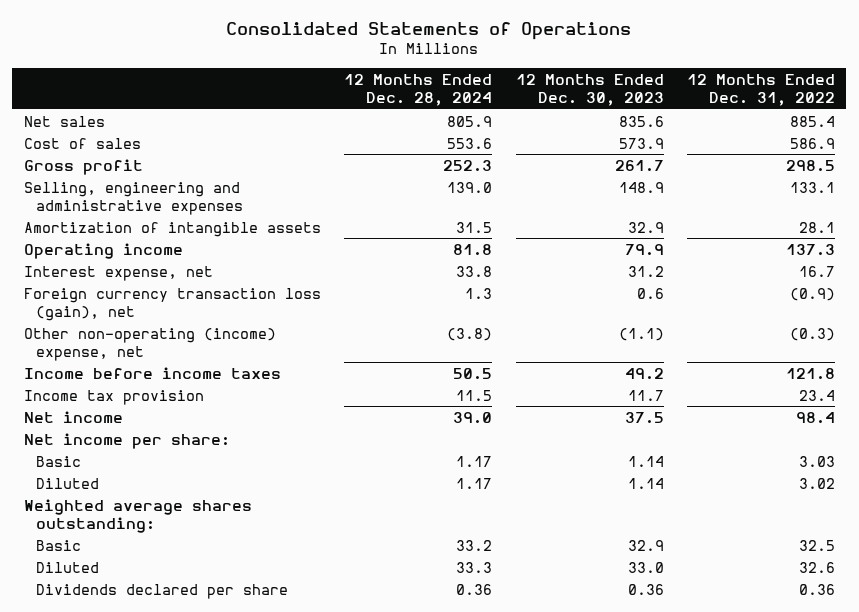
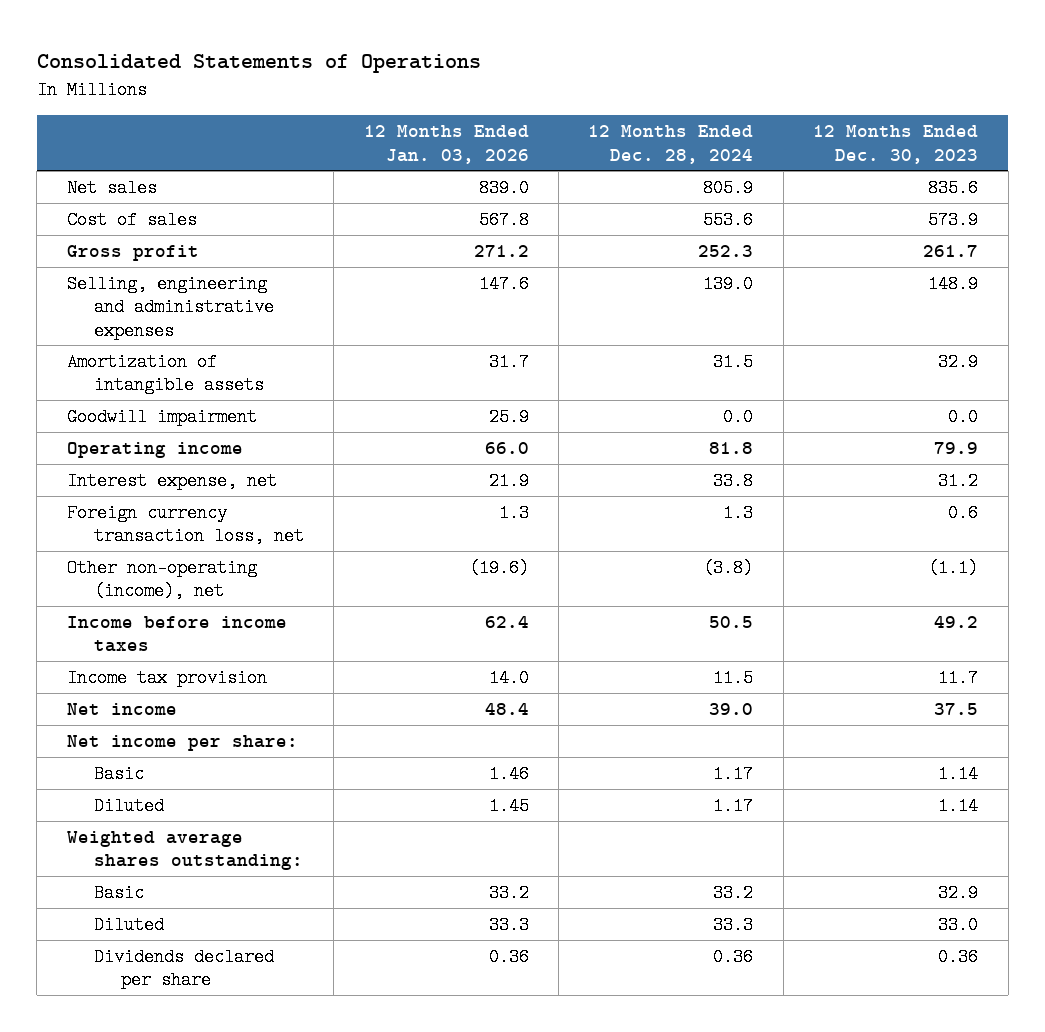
[686,74,835,107] 12 Months Ended Dec. 31, 2022 -> none
none -> [363,125,529,164] 12 Months Ended Jan. 03, 2026
none -> [66,408,257,427] Goodwill impairment
[23,287,321,321] Foreign currency transaction loss (gain), net -> [66,504,304,546] Foreign currency transaction loss, net
[23,327,276,361] Other non-operating (income) expense, net -> [66,559,257,601] Other non-operating (income), net

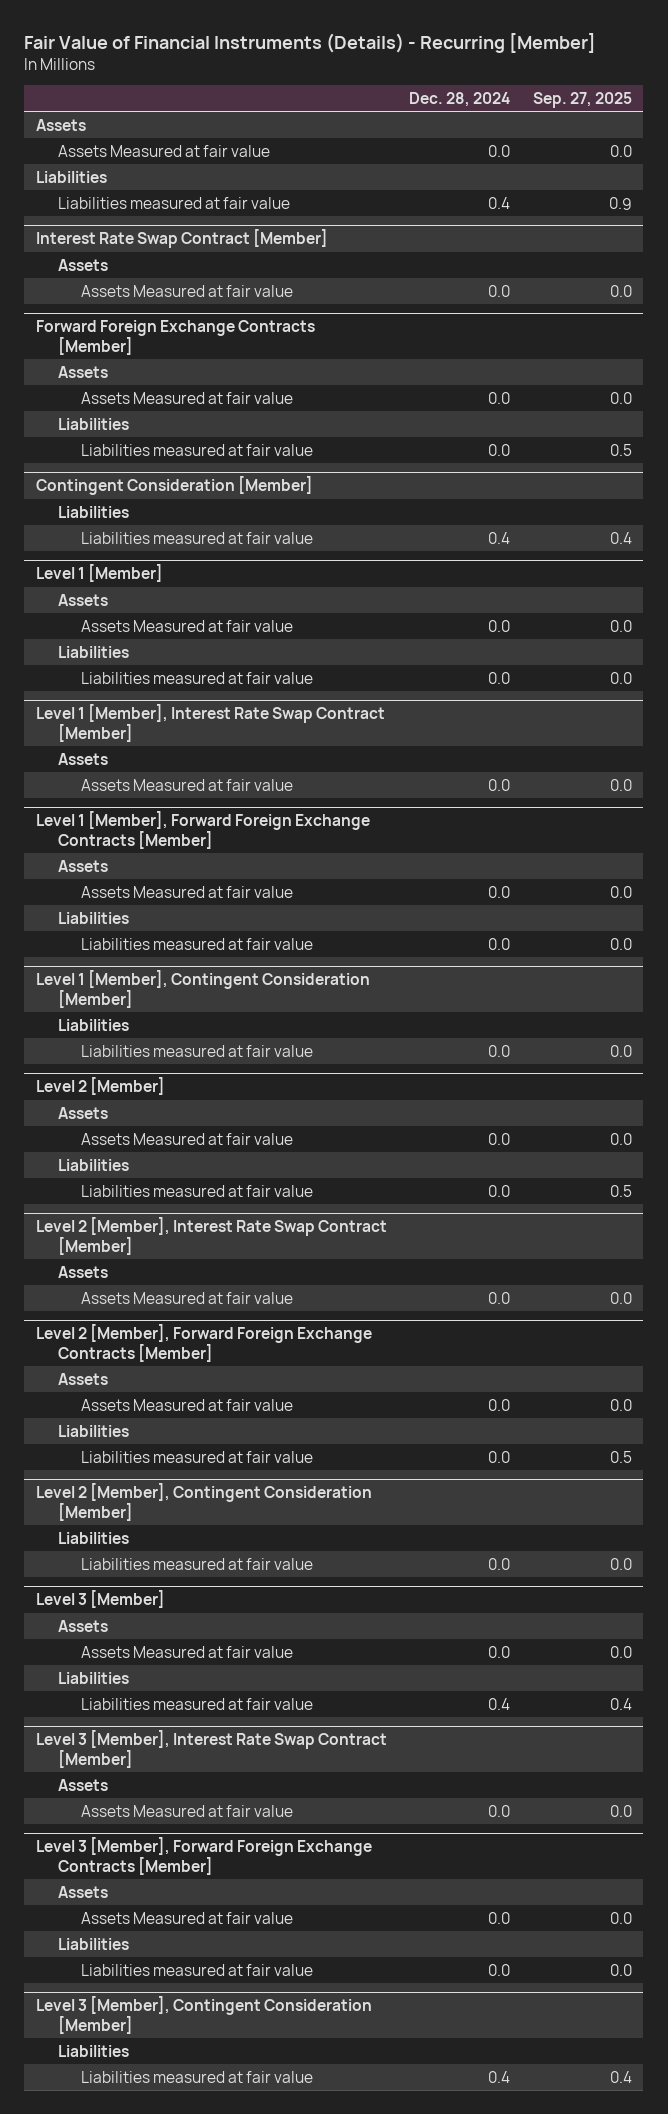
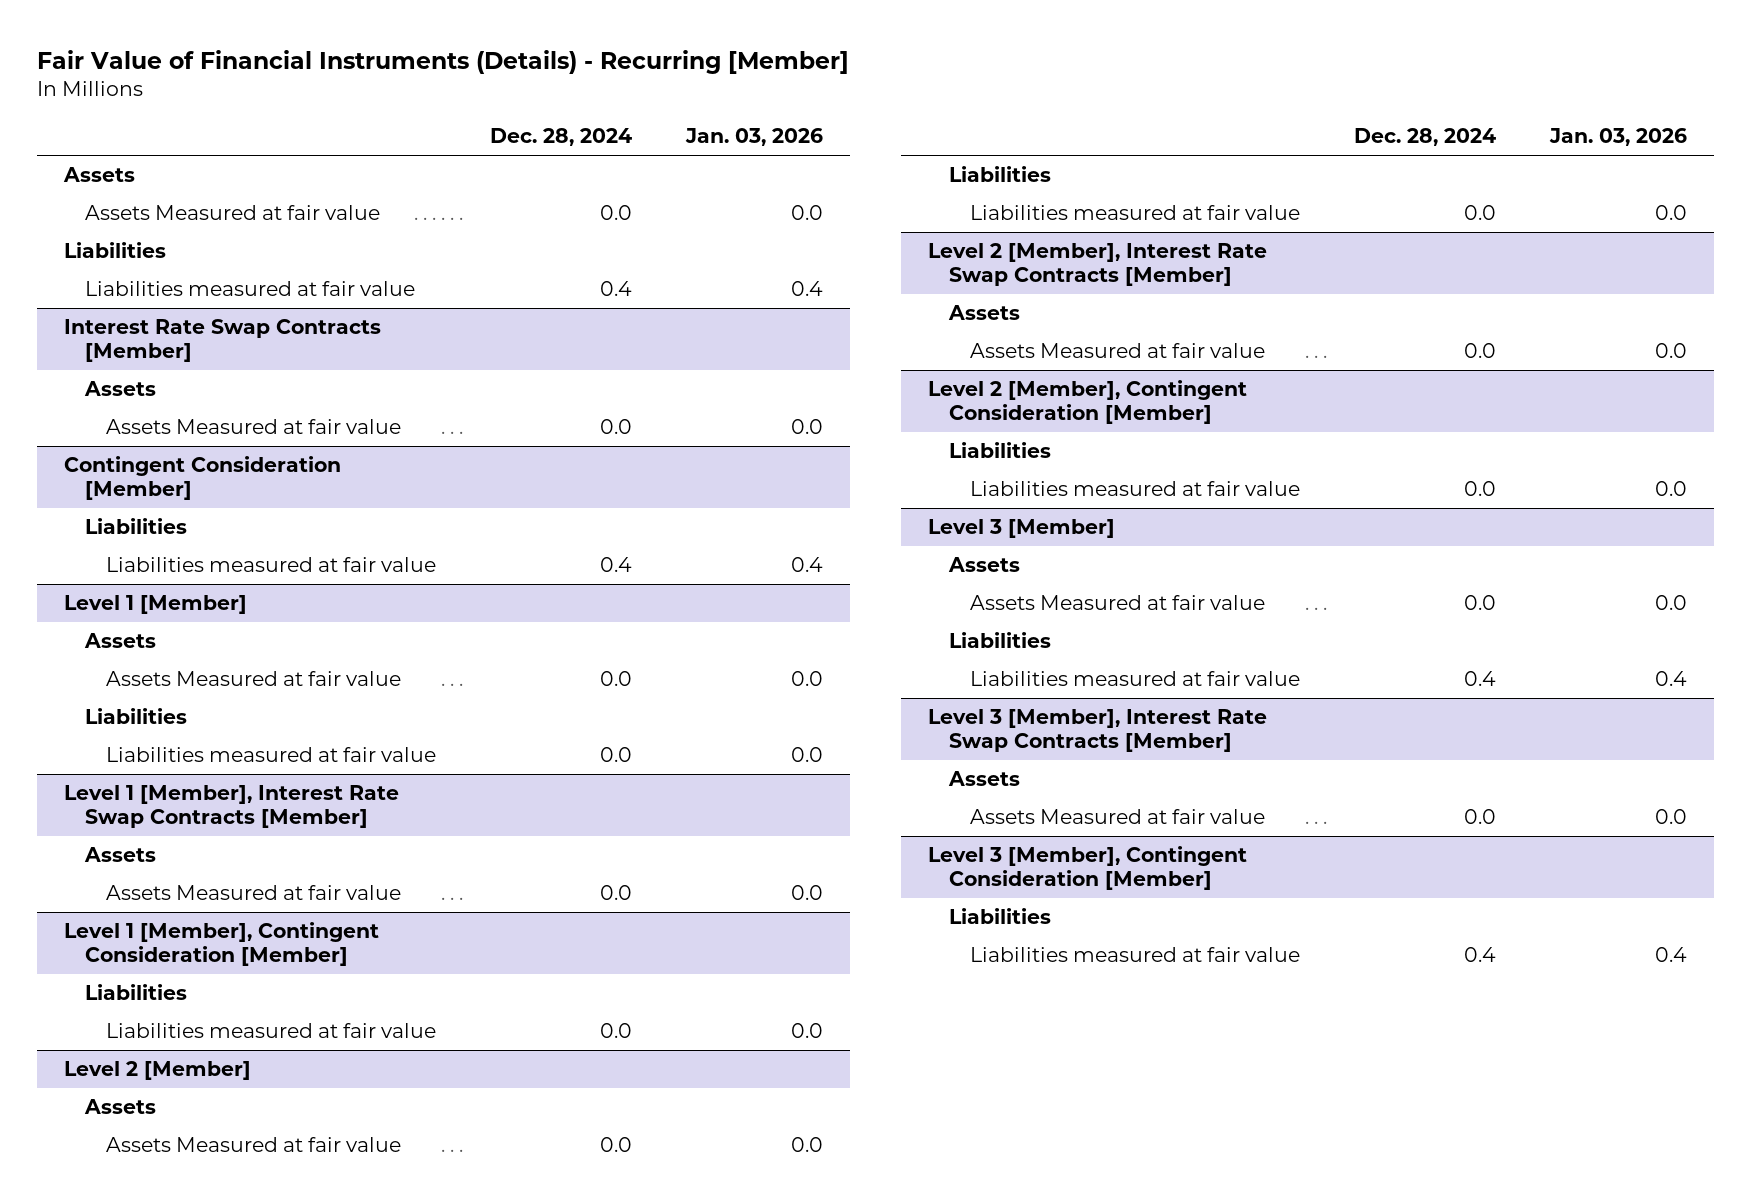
[532,91,632,108] Sep. 27, 2025 -> none
none -> [685,128,824,147] Jan. 03, 2026
[58,258,109,271] Assets -> none
[80,284,293,297] Assets Measured at fair value -> none
[35,320,315,355] Forward Foreign Exchange Contracts [Member] -> none
[35,229,328,249] Interest Rate Swap Contract [Member] -> [64,319,382,362] Interest Rate Swap Contracts [Member]
[58,417,130,430] Liabilities -> none
[80,443,313,456] Liabilities measured at fair value -> none
[58,752,109,765] Assets -> none
[80,778,293,791] Assets Measured at fair value -> none
[35,811,370,849] Level 1 [Member], Forward Foreign Exchange Contracts [Member] -> none
[35,704,385,742] Level 1 [Member], Interest Rate Swap Contract [Member] -> [64,785,400,828] Level 1 [Member], Interest Rate Swap Contracts [Member]
[58,911,130,924] Liabilities -> none
[80,937,313,950] Liabilities measured at fair value -> none
[58,1265,109,1278] Assets -> none
[80,1291,293,1304] Assets Measured at fair value -> none
[35,1324,372,1362] Level 2 [Member], Forward Foreign Exchange Contracts [Member] -> none
[35,1217,387,1255] Level 2 [Member], Interest Rate Swap Contract [Member] -> [927,243,1267,286] Level 2 [Member], Interest Rate Swap Contracts [Member]
[58,1424,130,1437] Liabilities -> none
[80,1450,313,1463] Liabilities measured at fair value -> none
[58,1778,109,1791] Assets -> none
[80,1804,293,1817] Assets Measured at fair value -> none
[35,1837,372,1875] Level 3 [Member], Forward Foreign Exchange Contracts [Member] -> none
[35,1730,387,1768] Level 3 [Member], Interest Rate Swap Contract [Member] -> [927,709,1267,752] Level 3 [Member], Interest Rate Swap Contracts [Member]
[58,1937,130,1950] Liabilities -> none
[80,1963,313,1976] Liabilities measured at fair value -> none

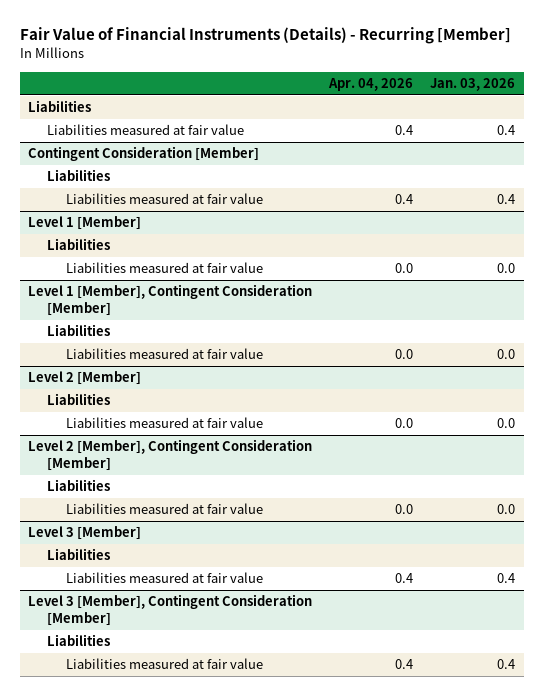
[490,128,633,147] Dec. 28, 2024 -> none
none -> [328,77,414,91] Apr. 04, 2026
[63,167,136,183] Assets -> none
[85,205,381,221] Assets Measured at fair value -> none
[64,319,382,362] Interest Rate Swap Contracts [Member] -> none
[84,381,157,397] Assets -> none
[106,419,402,435] Assets Measured at fair value -> none
[84,633,157,649] Assets -> none
[106,671,402,687] Assets Measured at fair value -> none
[64,785,400,828] Level 1 [Member], Interest Rate Swap Contracts [Member] -> none
[84,847,157,863] Assets -> none
[106,885,402,901] Assets Measured at fair value -> none
[84,1099,157,1115] Assets -> none
[106,1137,402,1153] Assets Measured at fair value -> none
[927,243,1267,286] Level 2 [Member], Interest Rate Swap Contracts [Member] -> none
[947,305,1020,321] Assets -> none
[969,343,1265,359] Assets Measured at fair value -> none
[947,557,1020,573] Assets -> none
[969,595,1265,611] Assets Measured at fair value -> none
[927,709,1267,752] Level 3 [Member], Interest Rate Swap Contracts [Member] -> none
[947,771,1020,787] Assets -> none
[969,809,1265,825] Assets Measured at fair value -> none

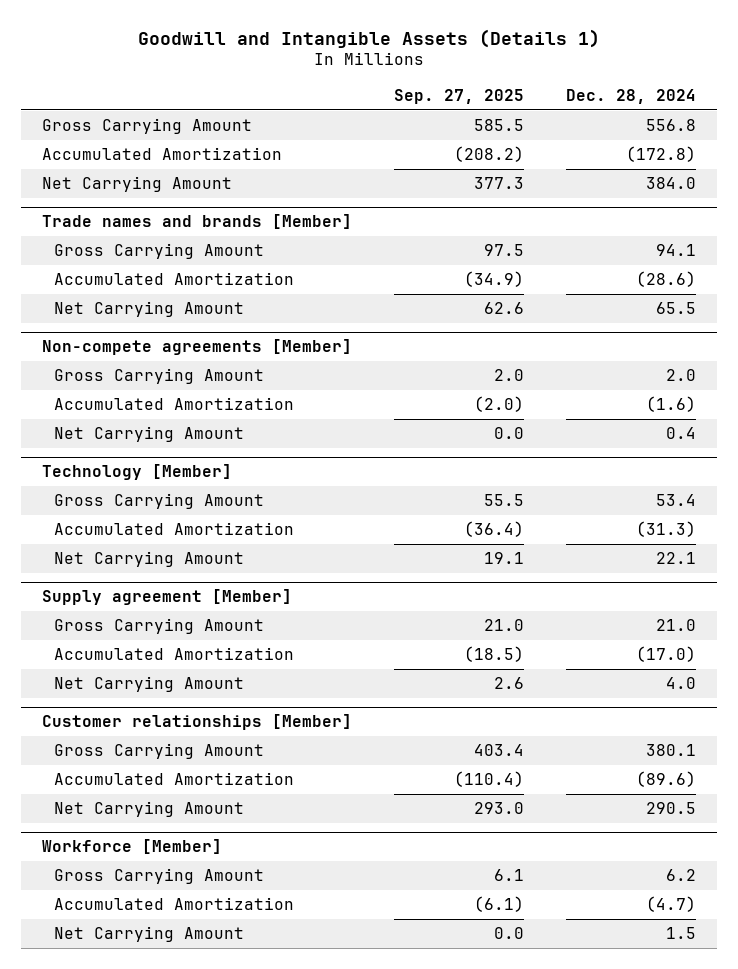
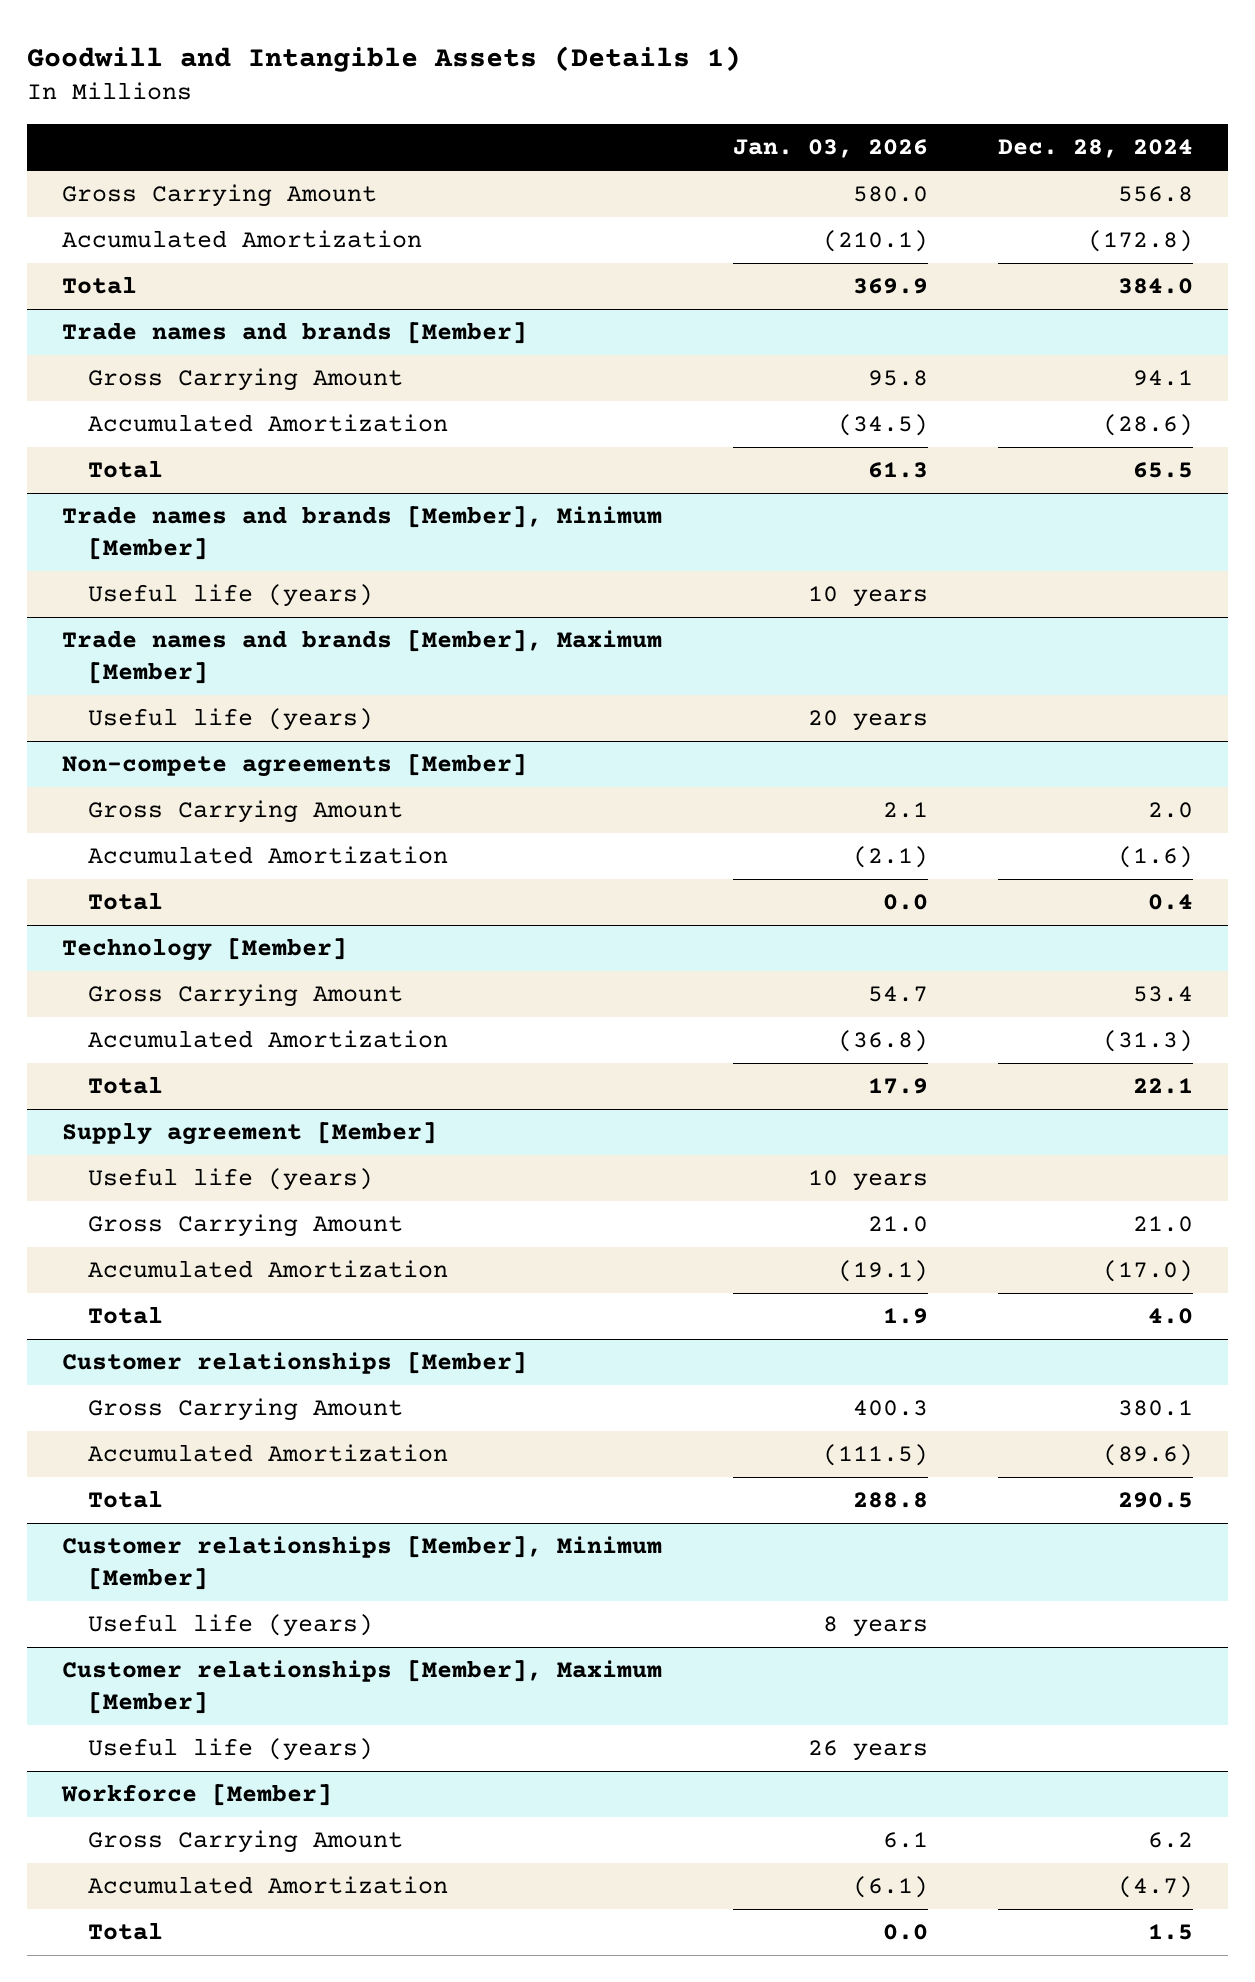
[394,88,525,104] Sep. 27, 2025 -> none
none -> [732,139,928,159] Jan. 03, 2026
[42,176,233,193] Net Carrying Amount -> [62,276,138,295] Total
[54,301,245,318] Net Carrying Amount -> [87,460,163,479] Total
none -> [62,506,663,560] Trade names and brands [Member], Minimum [Member]
none -> [87,584,373,608] Useful life (years)
none -> [62,630,663,684] Trade names and brands [Member], Maximum [Member]
none -> [87,708,373,732] Useful life (years)
[54,426,245,443] Net Carrying Amount -> [87,892,163,911] Total
[54,551,245,568] Net Carrying Amount -> [87,1076,163,1095] Total
none -> [87,1168,373,1192] Useful life (years)
[54,676,245,693] Net Carrying Amount -> [87,1306,163,1325] Total
[54,801,245,818] Net Carrying Amount -> [87,1490,163,1509] Total
none -> [62,1536,663,1590] Customer relationships [Member], Minimum [Member]
none -> [87,1614,373,1638] Useful life (years)
none -> [62,1660,663,1714] Customer relationships [Member], Maximum [Member]
none -> [87,1738,373,1762] Useful life (years)
[54,926,245,943] Net Carrying Amount -> [87,1922,163,1941] Total

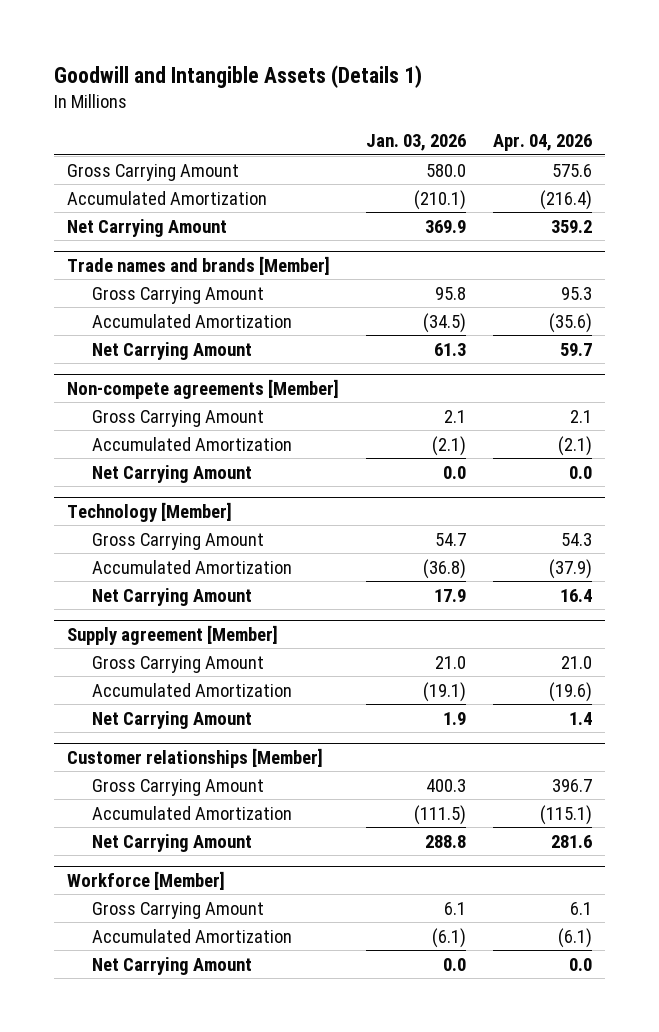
[998,139,1194,159] Dec. 28, 2024 -> none
none -> [492,134,592,152] Apr. 04, 2026
[62,276,138,295] Total -> [67,218,228,237] Net Carrying Amount
[62,506,663,560] Trade names and brands [Member], Minimum [Member] -> none
[87,584,373,608] Useful life (years) -> none
[62,630,663,684] Trade names and brands [Member], Maximum [Member] -> none
[87,708,373,732] Useful life (years) -> none
[87,460,163,479] Total -> [92,341,253,360] Net Carrying Amount
[87,892,163,911] Total -> [92,464,253,483] Net Carrying Amount
[87,1076,163,1095] Total -> [92,587,253,606] Net Carrying Amount
[87,1168,373,1192] Useful life (years) -> none
[87,1306,163,1325] Total -> [92,710,253,729] Net Carrying Amount
[62,1536,663,1590] Customer relationships [Member], Minimum [Member] -> none
[87,1614,373,1638] Useful life (years) -> none
[62,1660,663,1714] Customer relationships [Member], Maximum [Member] -> none
[87,1738,373,1762] Useful life (years) -> none
[87,1490,163,1509] Total -> [92,833,253,852] Net Carrying Amount
[87,1922,163,1941] Total -> [92,956,253,975] Net Carrying Amount

